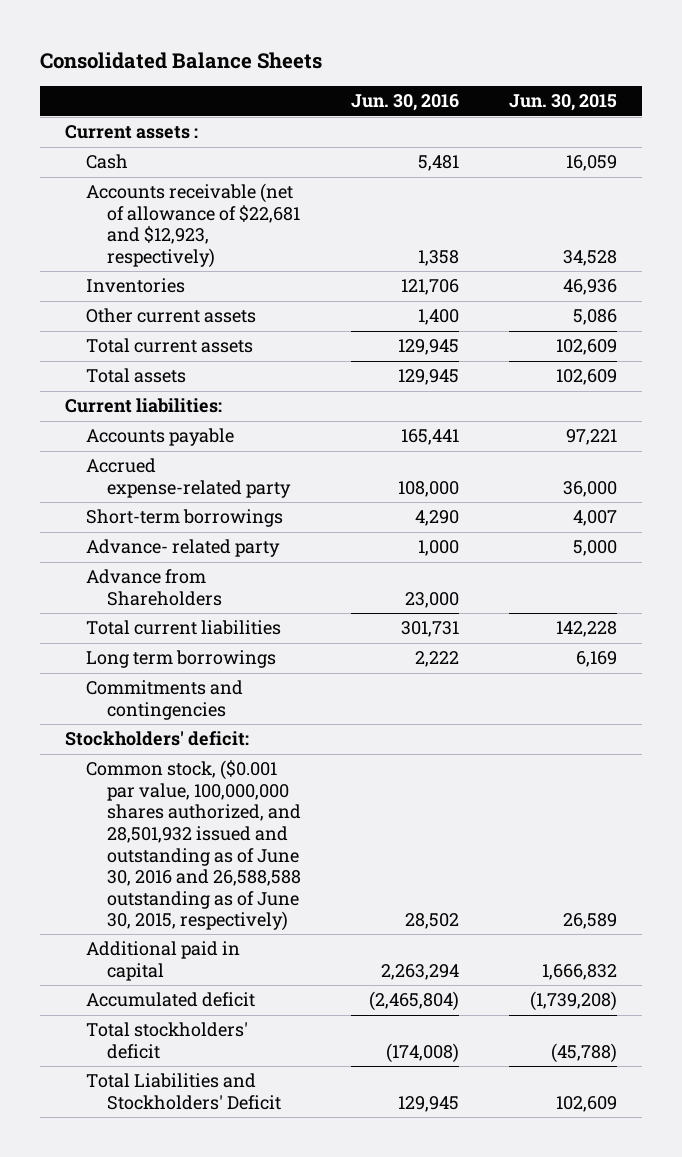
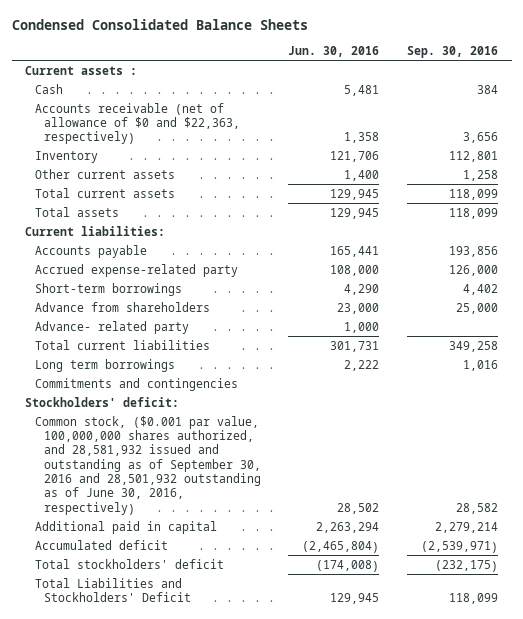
[40,51,323,69] Consolidated Balance Sheets -> [11,18,308,30] Condensed Consolidated Balance Sheets
[509,94,618,112] Jun. 30, 2015 -> none
none -> [406,46,498,59] Sep. 30, 2016
[85,183,300,268] Accounts receivable (net of allowance of $22,681 and $12,923, respectively) -> [34,102,240,145] Accounts receivable (net of allowance of $0 and $22,363, respectively)
[85,278,185,294] Inventories -> [34,150,98,163] Inventory
none -> [34,301,210,312] Advance from shareholders
[85,569,222,606] Advance from Shareholders -> none
[85,760,301,932] Common stock, ($0.001 par value, 100,000,000 shares authorized, and 28,501,932 issued and outstanding as of June 30, 2016 and 26,588,588 outstanding as of June 30, 2015, respectively) -> [34,415,261,515] Common stock, ($0.001 par value, 100,000,000 shares authorized, and 28,581,932 issued and outstanding as of September 30, 2016 and 28,501,932 outstanding as of June 30, 2016, respectively)

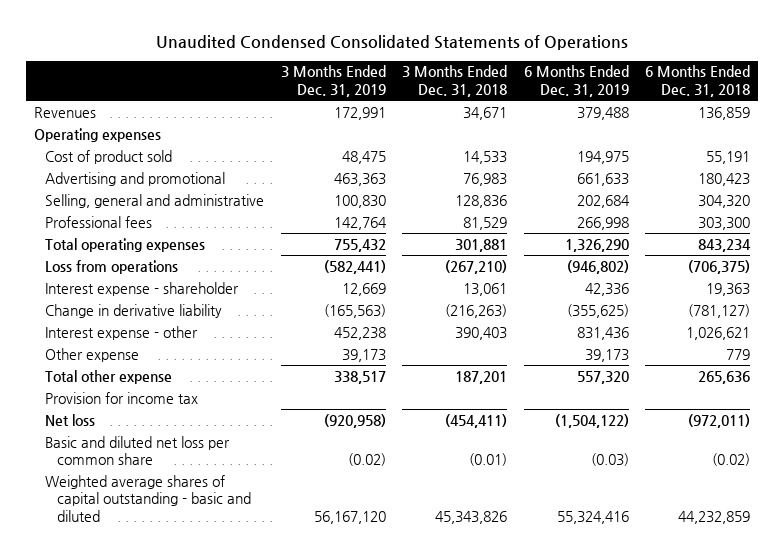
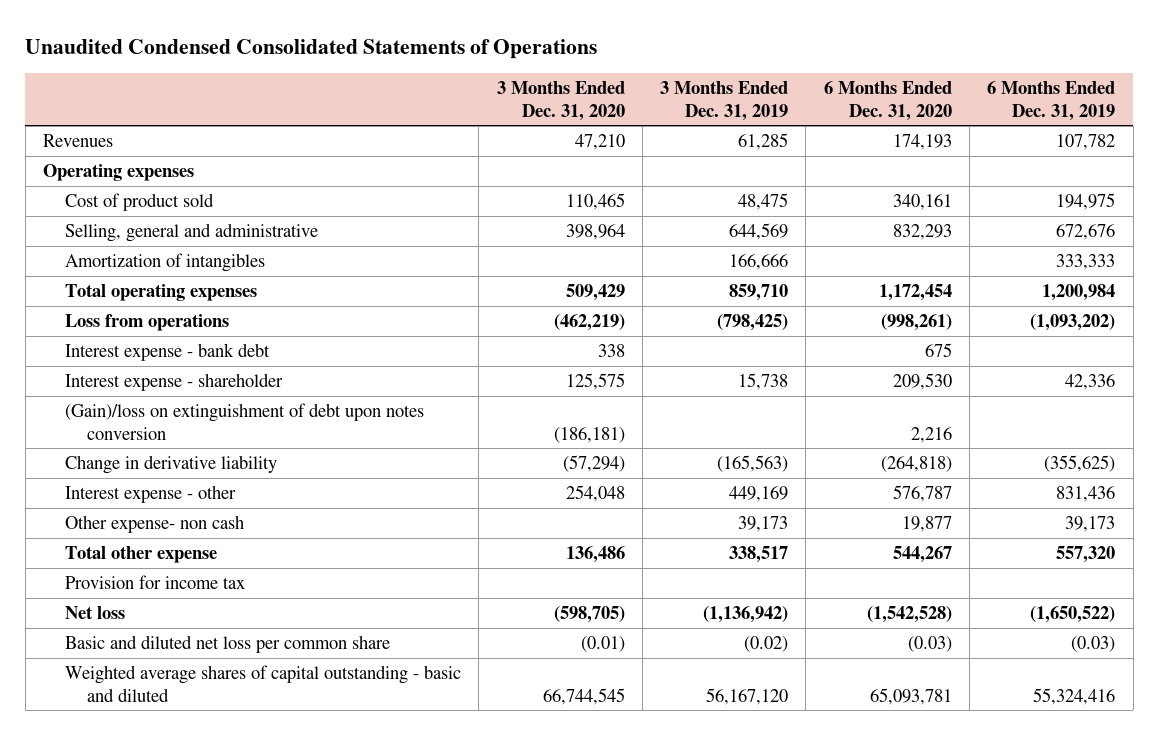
[402,65,508,98] 3 Months Ended Dec. 31, 2018 -> none
[645,65,751,98] 6 Months Ended Dec. 31, 2018 -> none
none -> [496,80,625,121] 3 Months Ended Dec. 31, 2020
none -> [823,80,952,121] 6 Months Ended Dec. 31, 2020
[333,106,386,120] 172,991 -> [738,132,789,150] 61,285
[576,106,629,120] 379,488 -> [1056,133,1116,150] 107,782
[45,171,226,186] Advertising and promotional -> none
[45,215,153,228] Professional fees -> none
[333,194,386,208] 100,830 -> [729,222,789,240] 644,569
[576,194,630,208] 202,684 -> [1056,223,1116,240] 672,676
none -> [65,252,266,272] Amortization of intangibles
[333,238,386,252] 755,432 -> [729,283,789,301] 859,710
[564,238,629,252] 1,326,290 -> [1042,283,1116,301] 1,200,984
[323,259,386,274] (582,441) -> [717,313,789,331] (798,425)
[566,259,629,274] (946,802) -> [1030,313,1116,331] (1,093,202)
none -> [65,342,271,361] Interest expense - bank debt
[341,282,386,296] 12,669 -> [738,372,789,390] 15,738
none -> [65,402,425,440] (Gain)/loss on extinguishment of debt upon notes conversion
[333,326,386,340] 452,238 -> [729,485,789,502] 449,169
[45,347,140,362] Other expense -> [65,514,245,533] Other expense- non cash
[323,413,386,428] (920,958) -> [703,605,789,623] (1,136,942)
[554,413,629,428] (1,504,122) -> [1030,605,1116,623] (1,650,522)

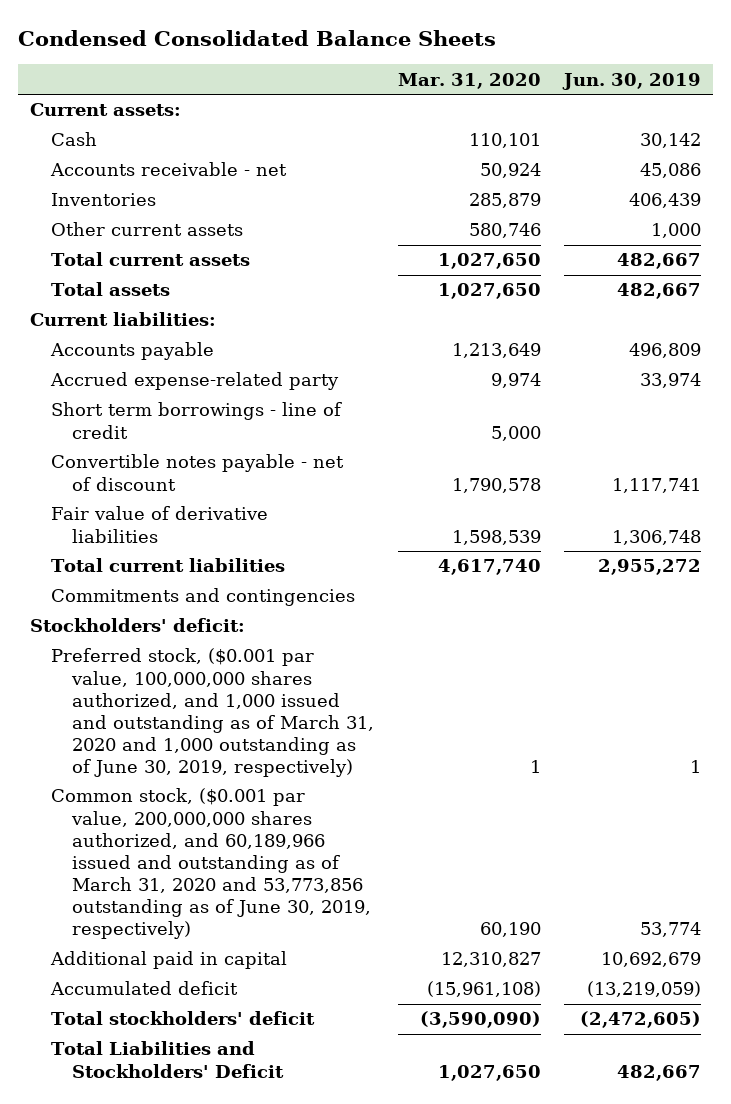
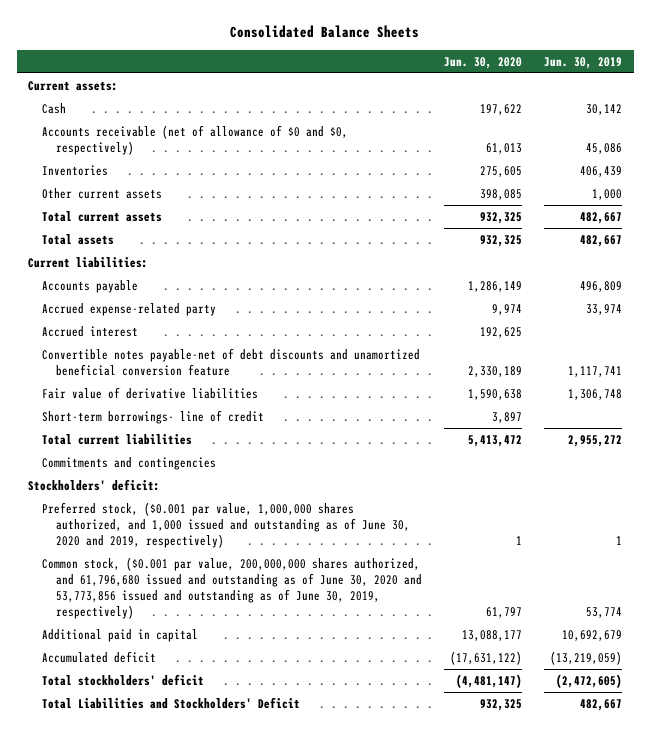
[18,30,497,47] Condensed Consolidated Balance Sheets -> [230,24,420,38] Consolidated Balance Sheets
[397,72,541,89] Mar. 31, 2020 -> none
none -> [444,56,523,69] Jun. 30, 2020
[50,162,288,177] Accounts receivable - net -> [42,125,349,155] Accounts receivable (net of allowance of $0 and $0, respectively)
[51,402,343,439] Short term borrowings - line of credit -> none
none -> [42,326,139,338] Accrued interest
[51,454,345,491] Convertible notes payable - net of discount -> [42,348,421,376] Convertible notes payable-net of debt discounts and unamortized beneficial conversion feature
none -> [42,410,265,425] Short-term borrowings- line of credit
[51,648,375,778] Preferred stock, ($0.001 par value, 100,000,000 shares authorized, and 1,000 issued and outstanding as of March 31, 2020 and 1,000 outstanding as of June 30, 2019, respectively) -> [42,502,410,548] Preferred stock, ($0.001 par value, 1,000,000 shares authorized, and 1,000 issued and outstanding as of June 30, 2020 and 2019, respectively)
[51,788,372,940] Common stock, ($0.001 par value, 200,000,000 shares authorized, and 60,189,966 issued and outstanding as of March 31, 2020 and 53,773,856 outstanding as of June 30, 2019, respectively) -> [42,557,422,619] Common stock, ($0.001 par value, 200,000,000 shares authorized, and 61,796,680 issued and outstanding as of June 30, 2020 and 53,773,856 issued and outstanding as of June 30, 2019, respectively)

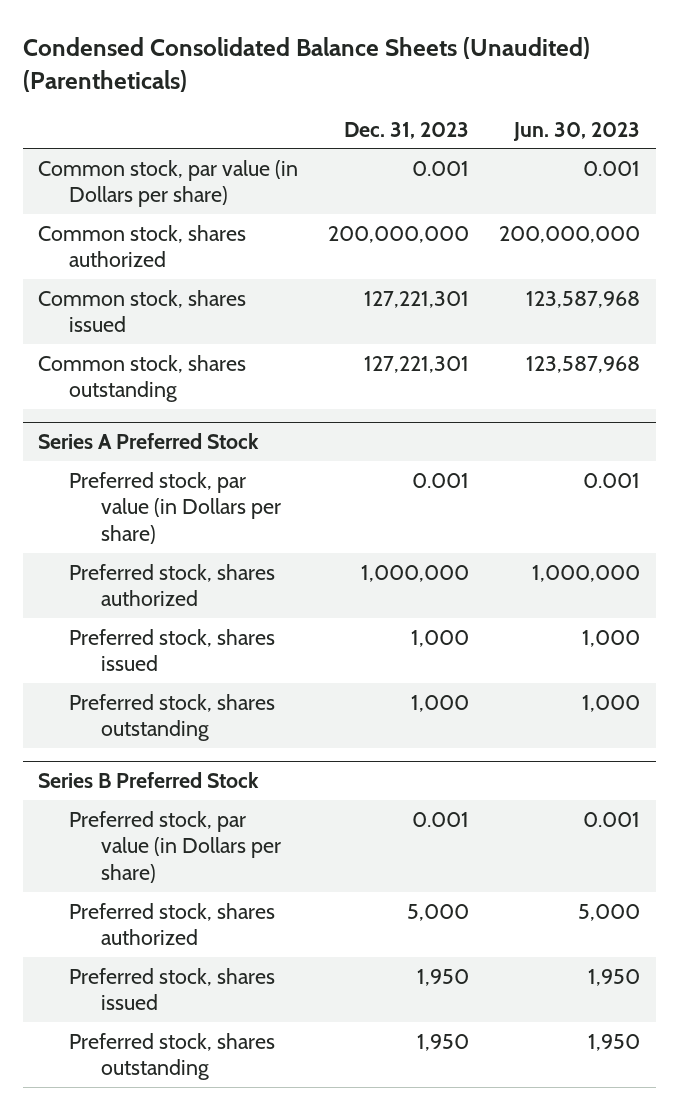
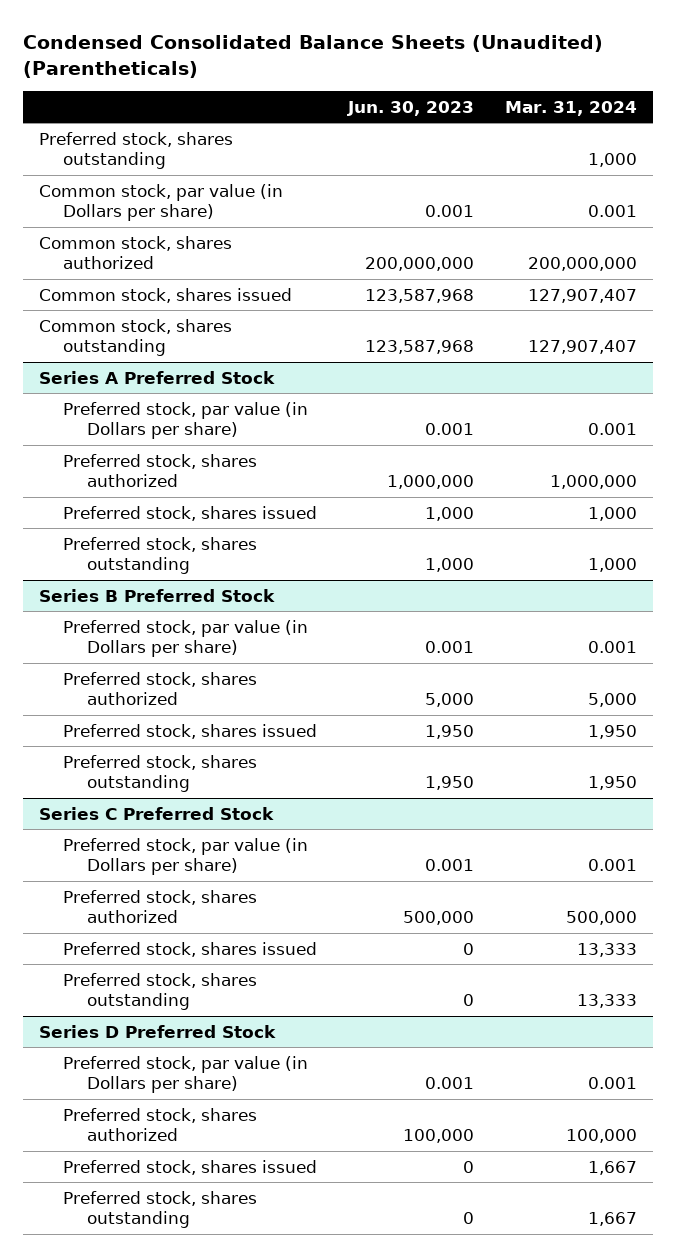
[344,121,470,139] Dec. 31, 2023 -> none
none -> [505,100,638,116] Mar. 31, 2024
none -> [38,131,233,170] Preferred stock, shares outstanding
none -> [38,806,274,820] Series C Preferred Stock
none -> [62,837,308,876] Preferred stock, par value (in Dollars per share)
none -> [62,889,257,924] Preferred stock, shares authorized
none -> [62,941,317,957] Preferred stock, shares issued
none -> [62,972,257,1011] Preferred stock, shares outstanding
none -> [38,1024,276,1038] Series D Preferred Stock
none -> [62,1055,308,1094] Preferred stock, par value (in Dollars per share)
none -> [62,1107,257,1142] Preferred stock, shares authorized
none -> [62,1159,317,1175] Preferred stock, shares issued
none -> [62,1190,257,1229] Preferred stock, shares outstanding

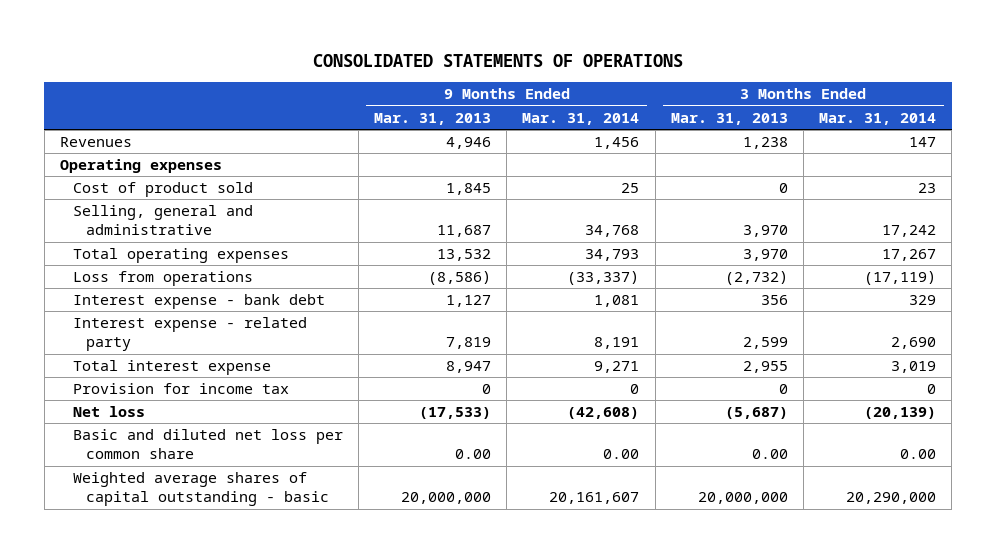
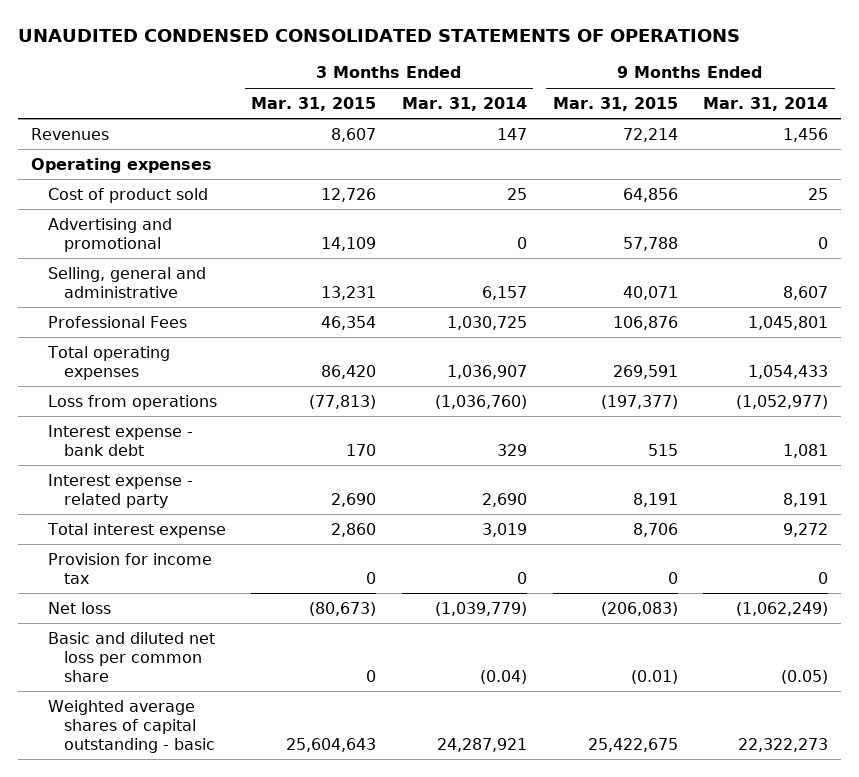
[312,54,683,68] CONSOLIDATED STATEMENTS OF OPERATIONS -> [18,29,741,43] UNAUDITED CONDENSED CONSOLIDATED STATEMENTS OF OPERATIONS
[374,112,492,125] Mar. 31, 2013 -> none
[670,112,788,125] Mar. 31, 2013 -> none
none -> [251,96,377,111] Mar. 31, 2015
none -> [552,96,678,111] Mar. 31, 2015
[917,183,936,194] 23 -> [506,187,527,200] 25
none -> [47,217,172,252] Advertising and promotional
[585,225,640,238] 34,768 -> [783,285,829,300] 8,607
[881,225,936,238] 17,242 -> [481,285,527,300] 6,157
none -> [47,315,187,328] Professional Fees
[585,249,640,262] 34,793 -> [748,364,829,379] 1,054,433
[881,249,936,262] 17,267 -> [446,364,527,379] 1,036,907
[567,271,640,286] (33,337) -> [736,394,829,409] (1,052,977)
[863,271,936,286] (17,119) -> [434,394,527,409] (1,036,760)
[594,361,640,374] 9,271 -> [783,522,829,537] 9,272
[567,407,640,420] (42,608) -> [736,601,829,616] (1,062,249)
[863,407,936,420] (20,139) -> [434,601,527,616] (1,039,779)
[603,449,640,460] 0.00 -> [781,669,829,684] (0.05)
[899,449,936,460] 0.00 -> [479,669,527,684] (0.04)
[549,492,640,505] 20,161,607 -> [738,737,829,752] 22,322,273
[845,492,936,505] 20,290,000 -> [436,737,527,752] 24,287,921

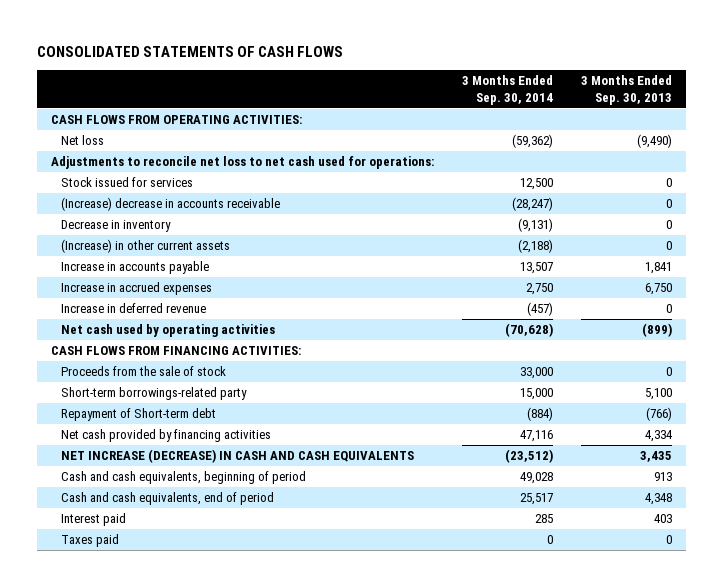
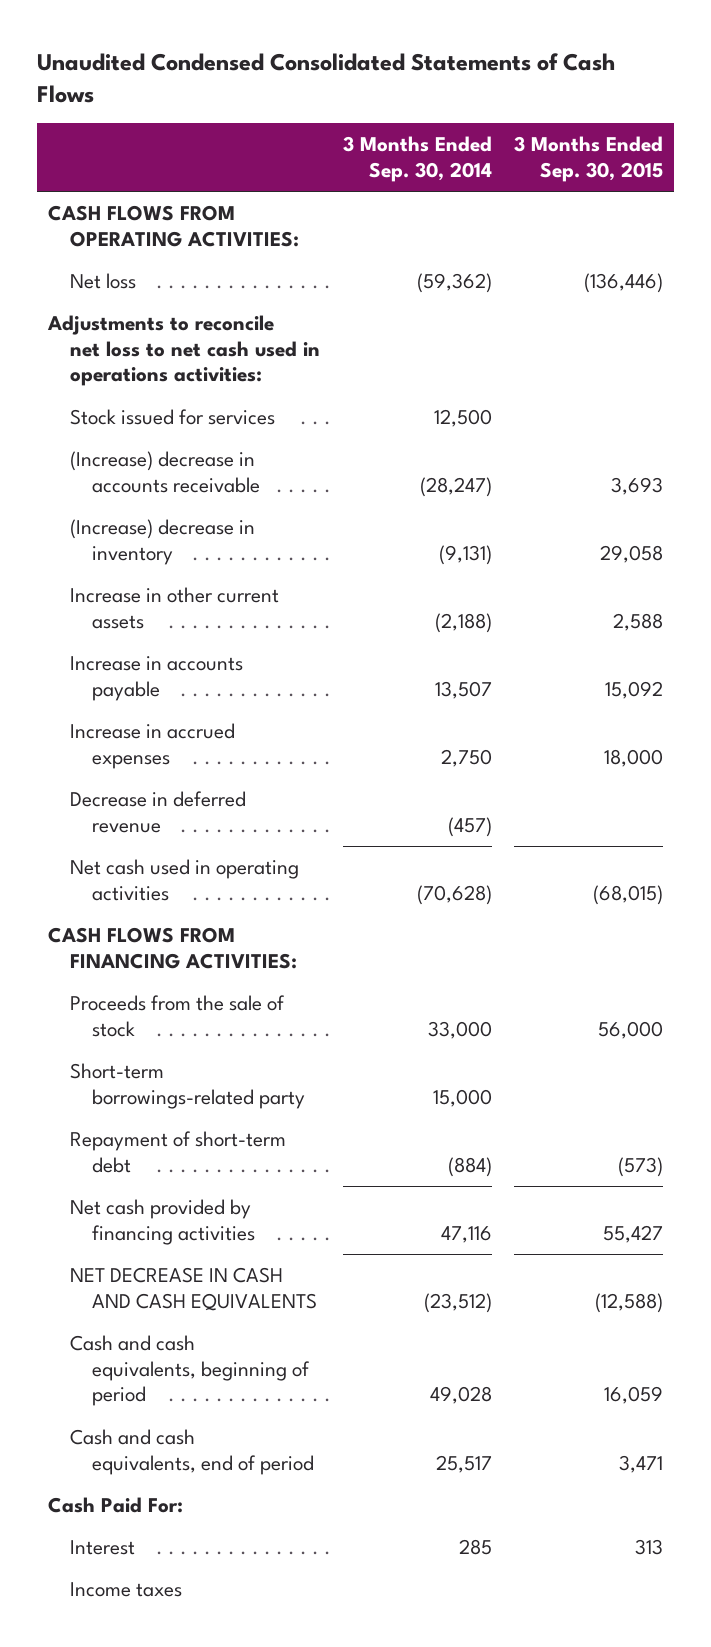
[37,46,344,58] CONSOLIDATED STATEMENTS OF CASH FLOWS -> [37,52,616,104] Unaudited Condensed Consolidated Statements of Cash Flows
[580,75,672,105] 3 Months Ended Sep. 30, 2013 -> none
none -> [513,136,663,183] 3 Months Ended Sep. 30, 2015
[50,156,434,170] Adjustments to reconcile net loss to net cash used for operations: -> [47,315,321,387] Adjustments to reconcile net loss to net cash used in operations activities:
[60,220,171,233] Decrease in inventory -> [70,519,256,565] (Increase) decrease in inventory
[60,239,230,254] (Increase) in other current assets -> [70,587,280,629] Increase in other current assets
[60,303,206,314] Increase in deferred revenue -> [70,791,247,833] Decrease in deferred revenue
[60,324,275,338] Net cash used by operating activities -> [70,859,300,901] Net cash used in operating activities
[60,408,216,422] Repayment of Short-term debt -> [70,1131,287,1173] Repayment of short-term debt
[60,449,414,464] NET INCREASE (DECREASE) IN CASH AND CASH EQUIVALENTS -> [70,1267,317,1311] NET DECREASE IN CASH AND CASH EQUIVALENTS
[60,534,119,548] Taxes paid -> none
none -> [48,1497,184,1514] Cash Paid For:
[60,513,126,527] Interest paid -> [70,1540,136,1556] Interest
none -> [70,1582,183,1598] Income taxes

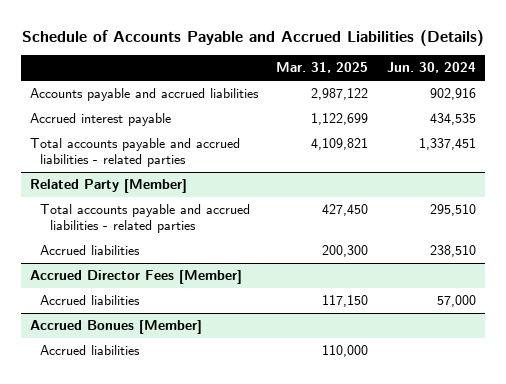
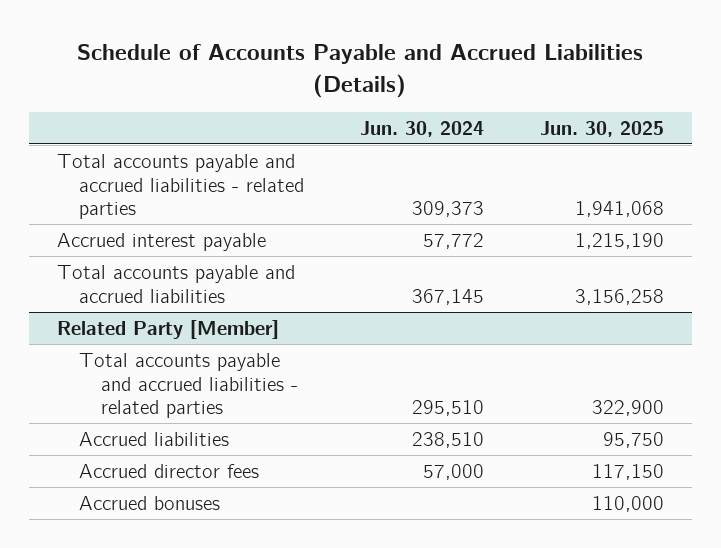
[276,62,369,74] Mar. 31, 2025 -> none
none -> [539,120,664,137] Jun. 30, 2025
[30,88,260,102] Accounts payable and accrued liabilities -> [57,153,305,220] Total accounts payable and accrued liabilities - related parties
[429,88,476,101] 902,916 -> [411,201,484,218] 309,373
[429,113,476,126] 434,535 -> [422,232,484,249] 57,772
[30,138,241,168] Total accounts payable and accrued liabilities - related parties -> [57,264,296,303] Total accounts payable and accrued liabilities
[418,138,476,151] 1,337,451 -> [411,288,484,305] 367,145
[30,270,243,285] Accrued Director Fees [Member] -> none
[40,295,141,306] Accrued liabilities -> none
[30,320,203,335] Accrued Bonues [Member] -> none
[40,345,141,356] Accrued liabilities -> none
none -> [79,463,260,478] Accrued director fees
none -> [79,495,221,510] Accrued bonuses

